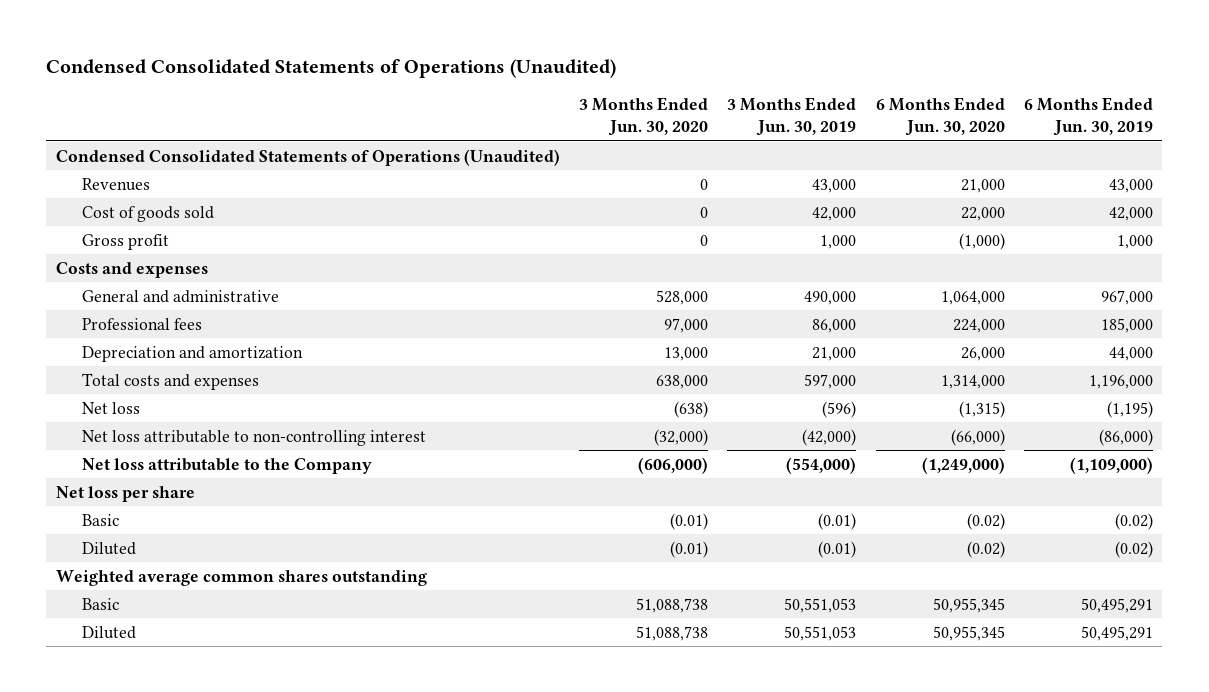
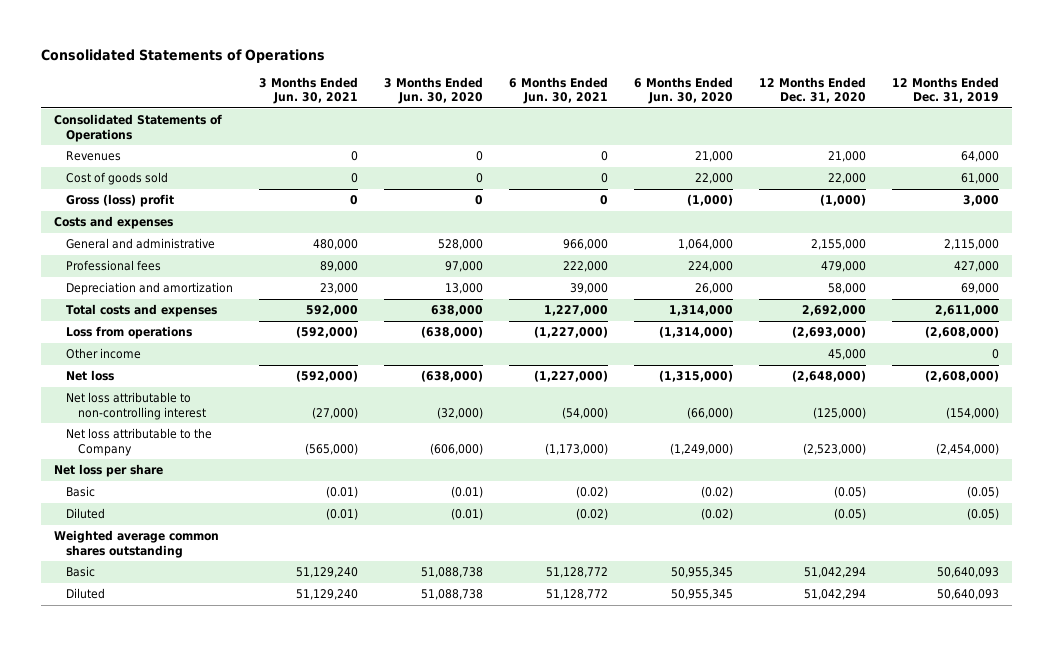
[46,59,617,79] Condensed Consolidated Statements of Operations (Unaudited) -> [41,48,326,63] Consolidated Statements of Operations
[727,97,857,137] 3 Months Ended Jun. 30, 2019 -> none
[1023,97,1153,137] 6 Months Ended Jun. 30, 2019 -> none
none -> [259,76,359,105] 3 Months Ended Jun. 30, 2021
none -> [509,76,609,105] 6 Months Ended Jun. 30, 2021
none -> [759,76,867,104] 12 Months Ended Dec. 31, 2020
none -> [892,76,1000,104] 12 Months Ended Dec. 31, 2019
[55,148,560,166] Condensed Consolidated Statements of Operations (Unaudited) -> [54,114,223,142] Consolidated Statements of Operations
[82,233,170,250] Gross profit -> [65,194,174,208] Gross (loss) profit
none -> [65,326,192,340] Loss from operations
none -> [65,348,141,360] Other income
[674,400,709,418] (638) -> [421,370,484,383] (638,000)
[958,400,1005,418] (1,315) -> [659,370,734,383] (1,315,000)

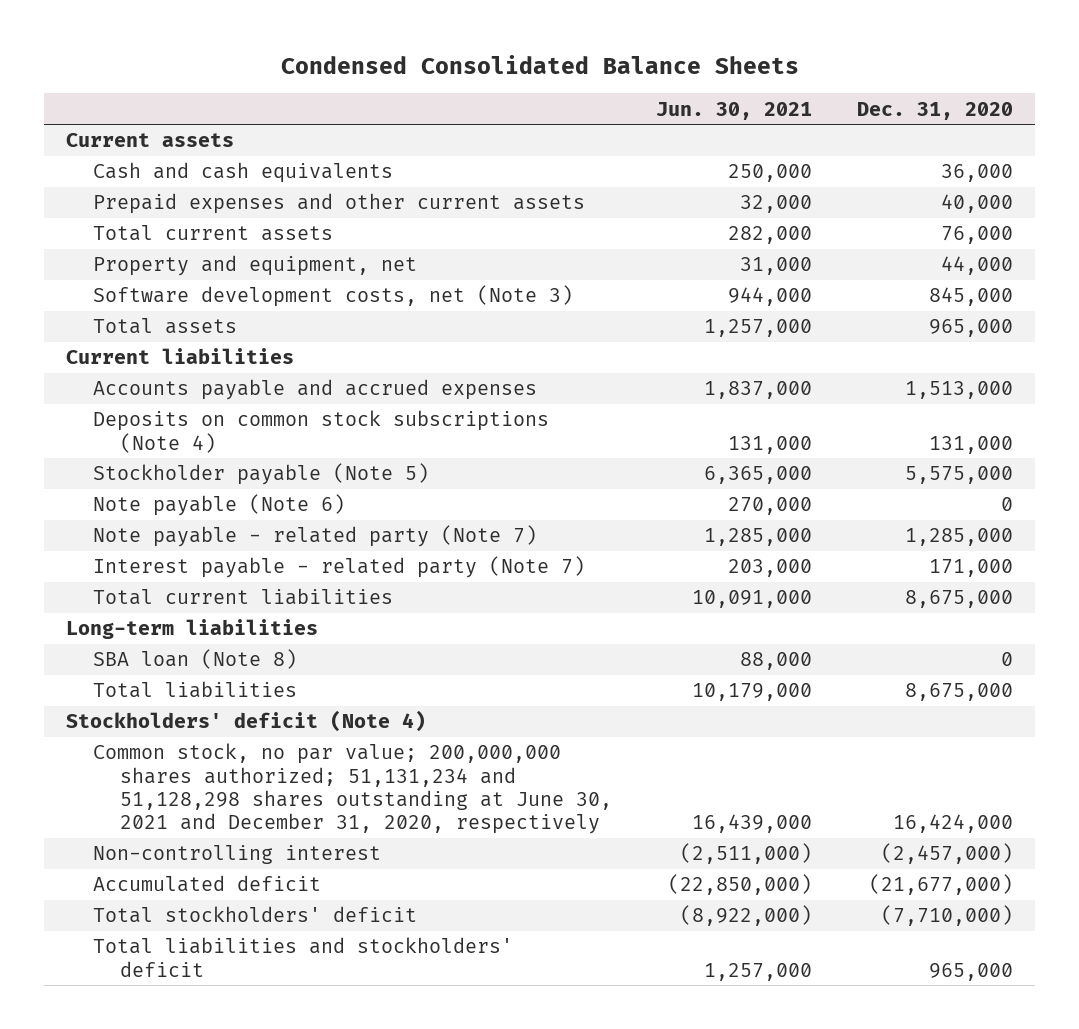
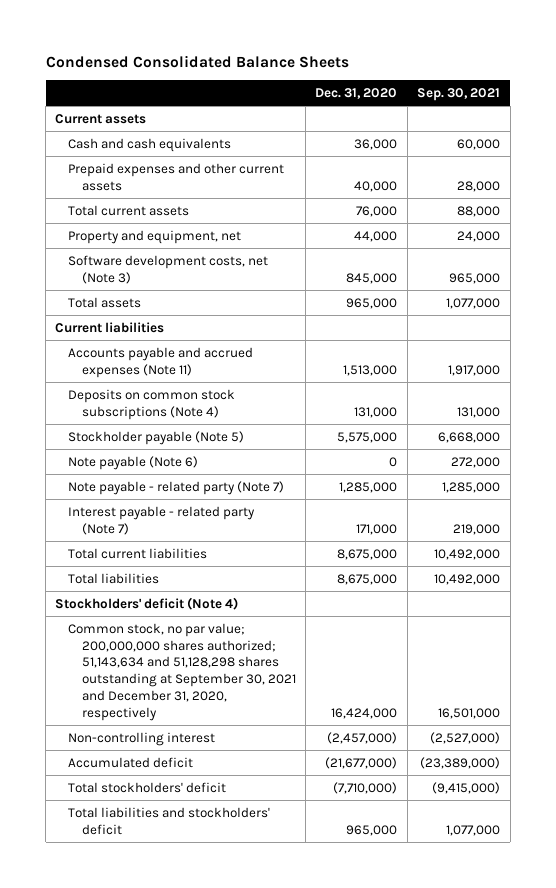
[656,101,813,120] Jun. 30, 2021 -> none
none -> [417,87,501,101] Sep. 30, 2021
[92,379,537,401] Accounts payable and accrued expenses -> [68,346,254,378] Accounts payable and accrued expenses (Note 11)
[66,619,319,640] Long-term liabilities -> none
[92,649,297,670] SBA loan (Note 8) -> none
[92,743,612,835] Common stock, no par value; 200,000,000 shares authorized; 51,131,234 and 51,128,298 shares outstanding at June 30, 2021 and December 31, 2020, respectively -> [68,622,296,722] Common stock, no par value; 200,000,000 shares authorized; 51,143,634 and 51,128,298 shares outstanding at September 30, 2021 and December 31, 2020, respectively

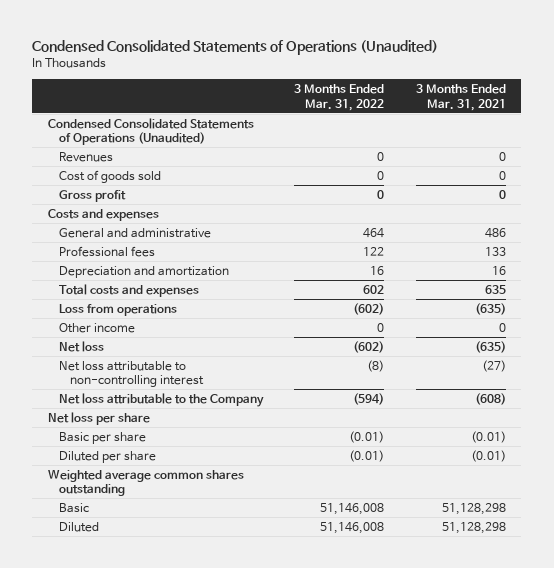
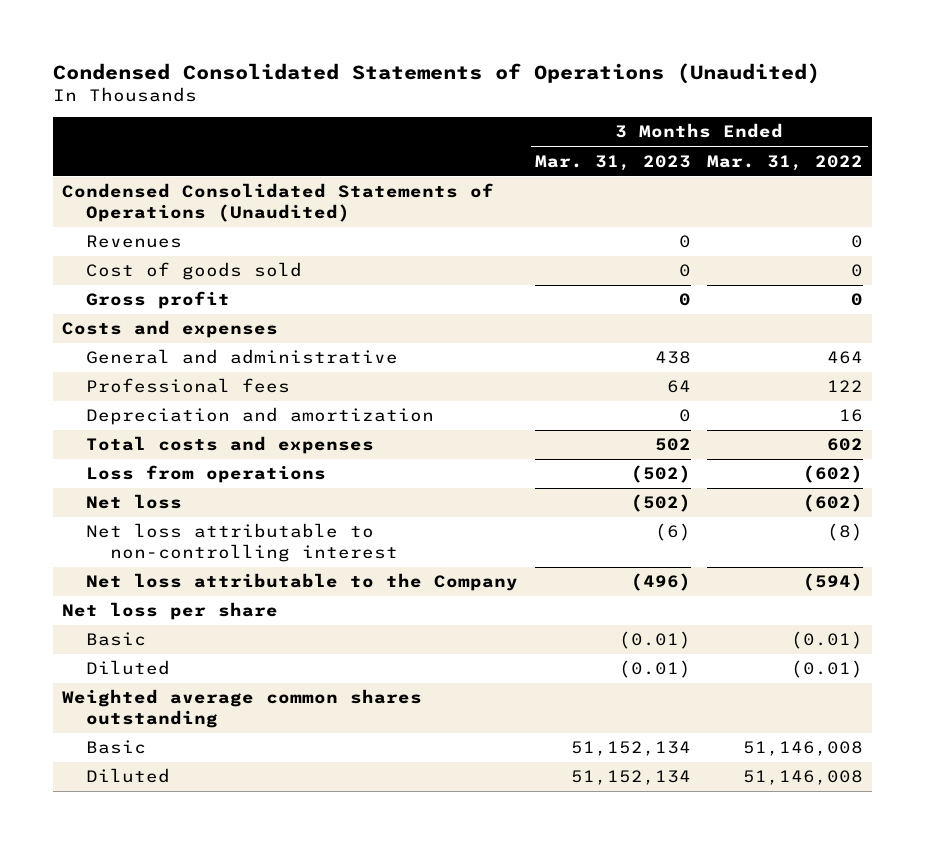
[415,84,506,111] 3 Months Ended Mar. 31, 2021 -> none
none -> [534,154,691,171] Mar. 31, 2023
[58,322,135,333] Other income -> none
[58,431,146,444] Basic per share -> [85,632,146,647] Basic
[58,450,156,463] Diluted per share -> [85,660,170,676] Diluted

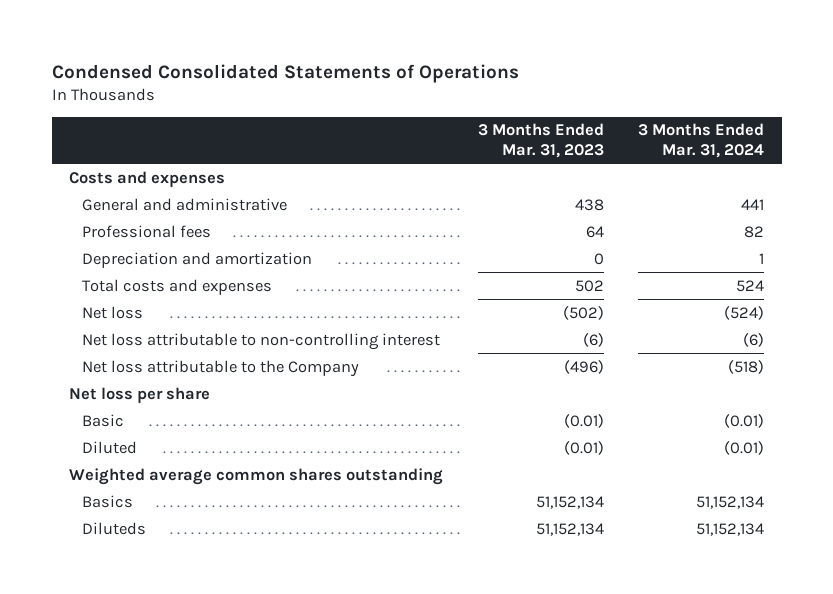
[53,62,821,84] Condensed Consolidated Statements of Operations (Unaudited) -> [51,63,519,83] Condensed Consolidated Statements of Operations
[707,154,864,171] Mar. 31, 2022 -> none
none -> [638,123,765,158] 3 Months Ended Mar. 31, 2024
[61,183,494,223] Condensed Consolidated Statements of Operations (Unaudited) -> none
[85,235,182,249] Revenues -> none
[85,262,302,281] Cost of goods sold -> none
[85,291,230,310] Gross profit -> none
[85,465,326,484] Loss from operations -> none
[85,740,146,755] Basic -> [82,494,134,508] Basics
[85,768,170,784] Diluted -> [82,521,147,535] Diluteds

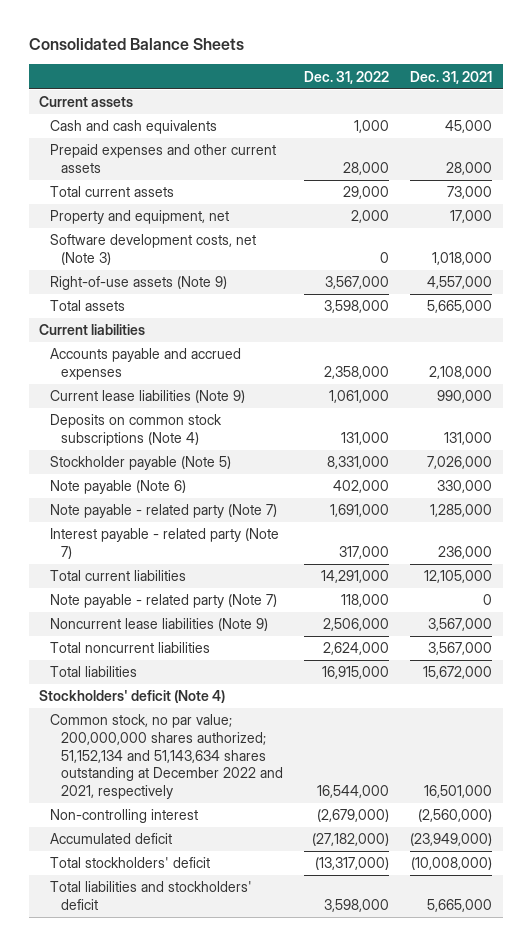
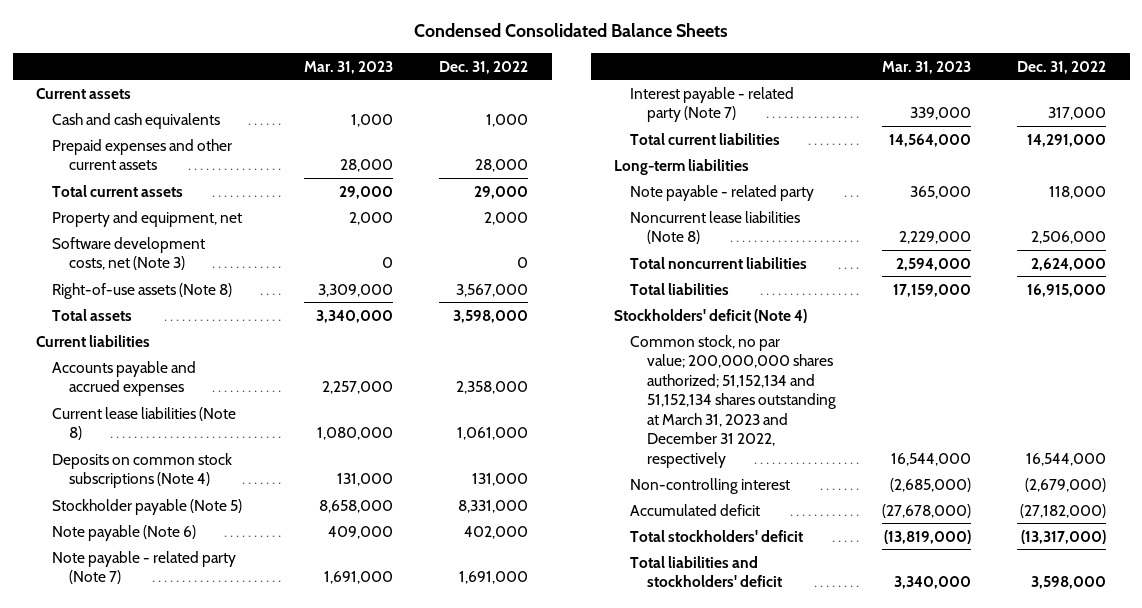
[28,38,244,51] Consolidated Balance Sheets -> [414,23,729,38] Condensed Consolidated Balance Sheets
[410,70,493,84] Dec. 31, 2021 -> none
none -> [304,60,394,74] Mar. 31, 2023
[50,276,228,291] Right-of-use assets (Note 9) -> [52,282,233,299] Right-of-use assets (Note 8)
[50,390,246,404] Current lease liabilities (Note 9) -> [52,406,237,441] Current lease liabilities (Note 8)
none -> [614,158,750,175] Long-term liabilities
[50,594,278,609] Note payable - related party (Note 7) -> [630,184,815,201] Note payable - related party
[50,618,269,632] Noncurrent lease liabilities (Note 9) -> [630,210,801,245] Noncurrent lease liabilities (Note 8)
[50,714,284,799] Common stock, no par value; 200,000,000 shares authorized; 51,152,134 and 51,143,634 shares outstanding at December 2022 and 2021, respectively -> [630,334,836,468] Common stock, no par value; 200,000,000 shares authorized; 51,152,134 and 51,152,134 shares outstanding at March 31, 2023 and December 31 2022, respectively

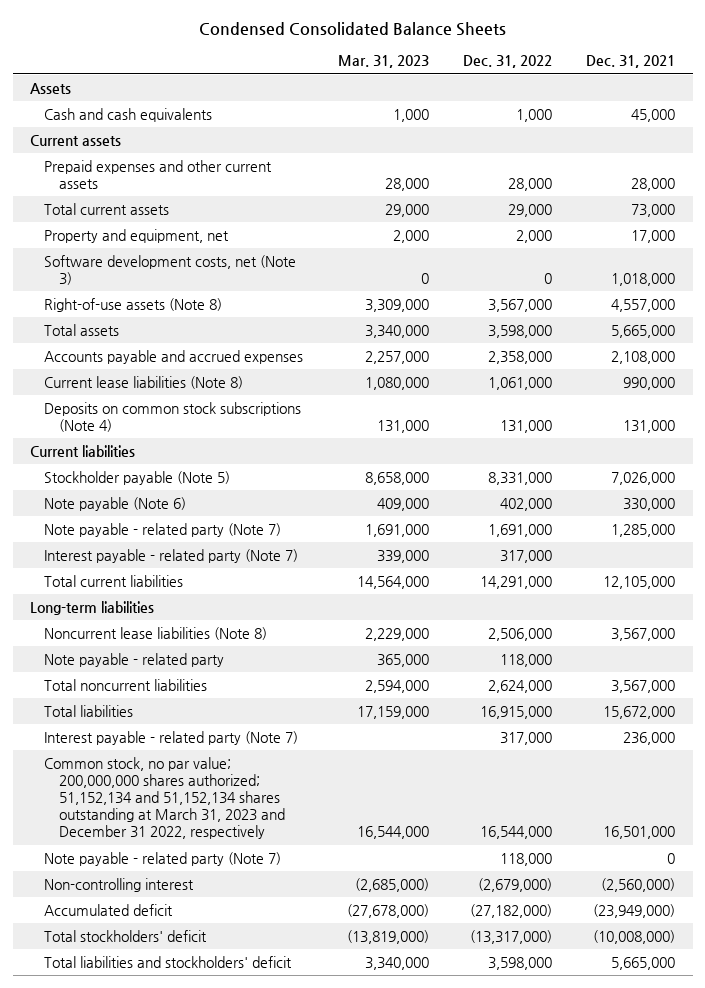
none -> [586,55,676,69] Dec. 31, 2021
none -> [29,82,71,94] Assets
[35,87,131,99] Current assets -> [29,134,121,146] Current assets
[35,334,150,347] Current liabilities -> [29,444,135,457] Current liabilities
[630,184,815,201] Note payable - related party -> [44,652,225,667] Note payable - related party
[614,308,808,323] Stockholders' deficit (Note 4) -> none
none -> [44,730,299,745] Interest payable - related party (Note 7)
none -> [44,851,282,866] Note payable - related party (Note 7)

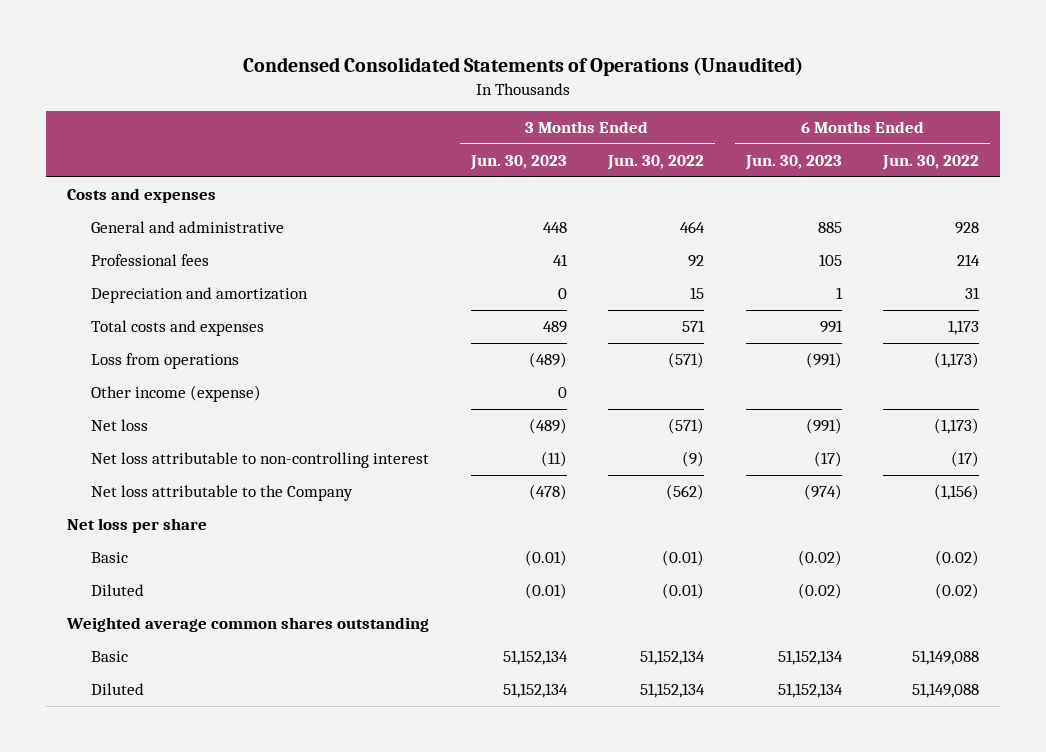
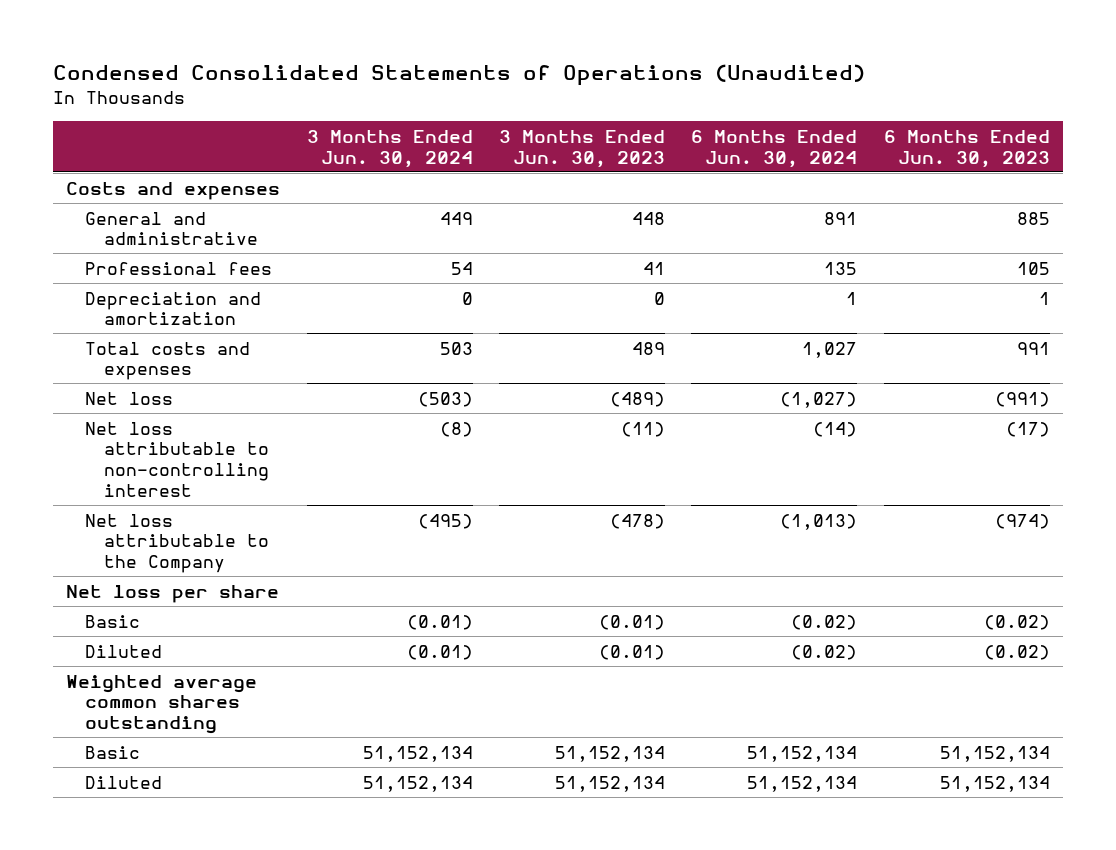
[607,154,705,170] Jun. 30, 2022 -> none
[882,154,980,170] Jun. 30, 2022 -> none
none -> [306,129,473,168] 3 Months Ended Jun. 30, 2024
none -> [691,129,858,168] 6 Months Ended Jun. 30, 2024
[91,353,240,370] Loss from operations -> none
[91,385,262,403] Other income (expense) -> none

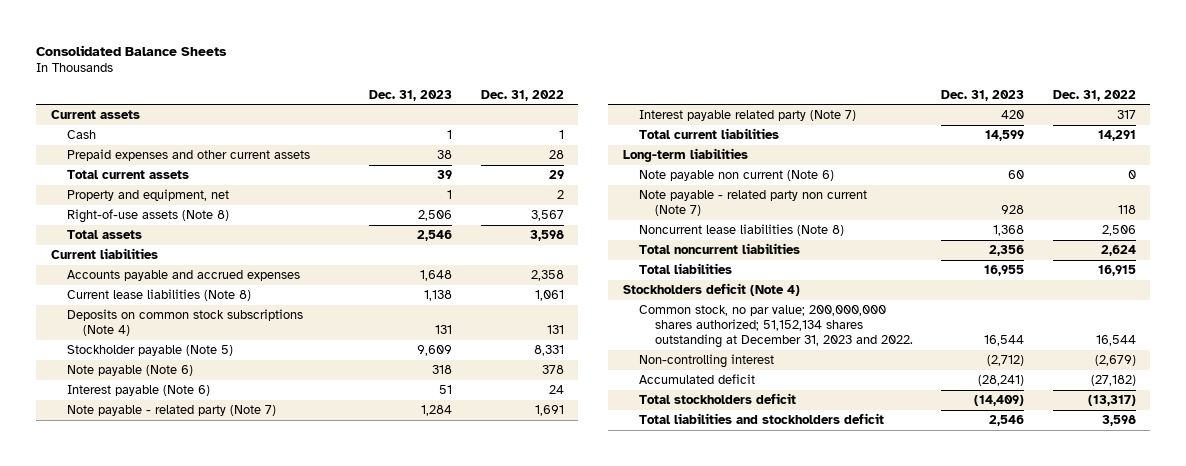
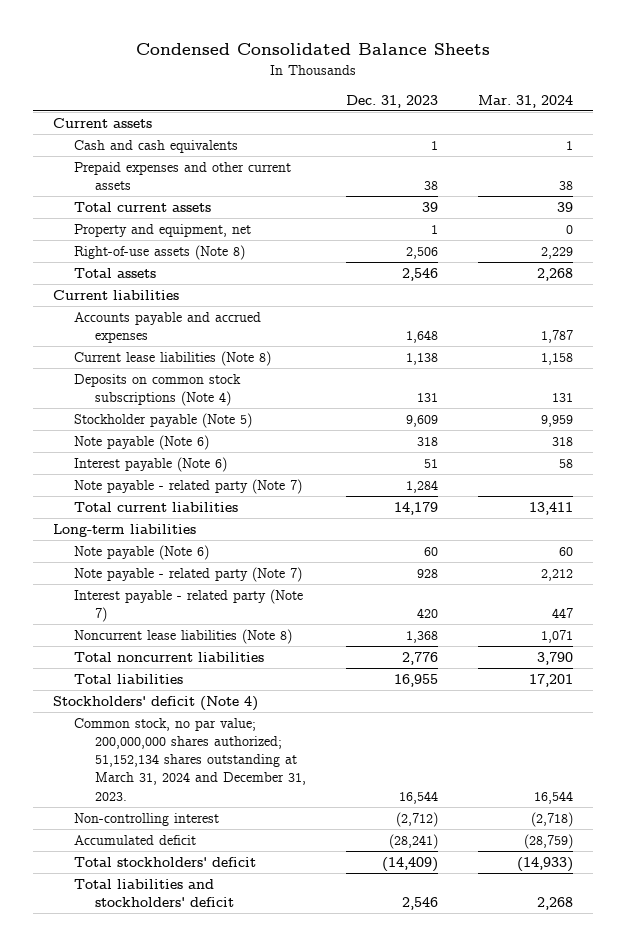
[36,44,228,56] Consolidated Balance Sheets -> [136,43,491,56] Condensed Consolidated Balance Sheets
[480,89,564,101] Dec. 31, 2022 -> none
none -> [478,94,574,108] Mar. 31, 2024
[66,130,96,140] Cash -> [74,139,239,153] Cash and cash equivalents
[638,110,856,122] Interest payable related party (Note 7) -> none
[985,130,1025,142] 14,599 -> [394,501,439,515] 14,179
[638,170,834,182] Note payable non current (Note 6) -> [74,544,210,560] Note payable (Note 6)
[638,190,867,217] Note payable - related party non current (Note 7) -> [74,566,303,582] Note payable - related party (Note 7)
none -> [74,588,304,622] Interest payable - related party (Note 7)
[989,245,1025,257] 2,356 -> [402,651,439,665] 2,776
[622,283,800,297] Stockholders deficit (Note 4) -> [53,695,259,711] Stockholders' deficit (Note 4)
[638,305,913,349] Common stock, no par value; 200,000,000 shares authorized; 51,152,134 shares outstanding at December 31, 2023 and 2022. -> [74,717,307,801] Common stock, no par value; 200,000,000 shares authorized; 51,152,134 shares outstanding at March 31, 2024 and December 31, 2023.
[638,393,796,405] Total stockholders deficit -> [74,856,257,867] Total stockholders' deficit
[638,413,884,425] Total liabilities and stockholders deficit -> [74,878,235,907] Total liabilities and stockholders' deficit

